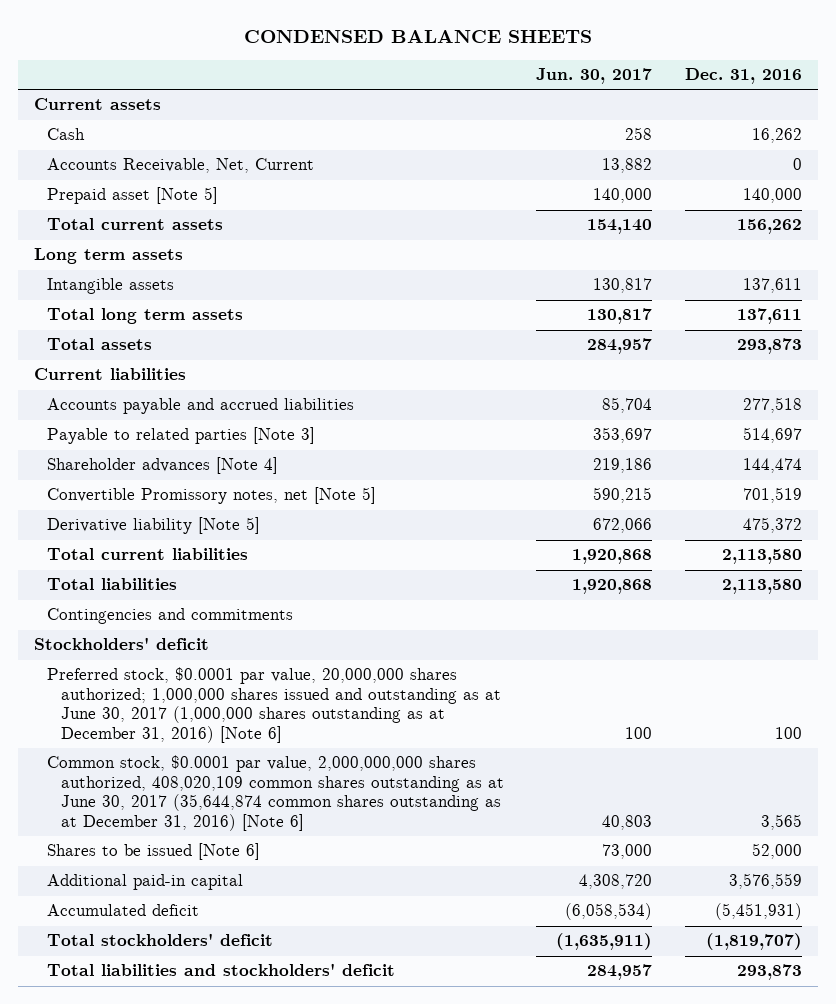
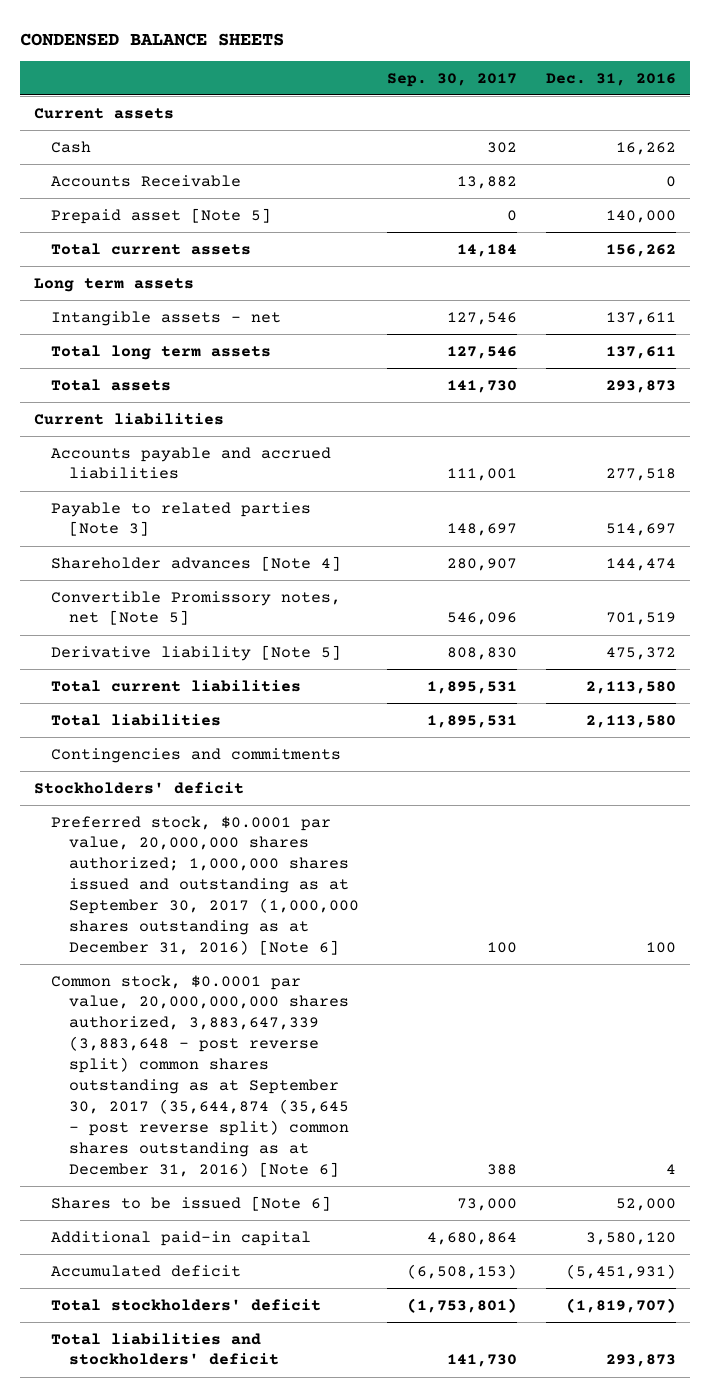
[536,68,653,85] Jun. 30, 2017 -> none
none -> [387,72,518,87] Sep. 30, 2017
[47,158,315,174] Accounts Receivable, Net, Current -> [51,174,242,187] Accounts Receivable
[47,278,175,295] Intangible assets -> [51,310,282,326] Intangible assets - net
[47,667,501,743] Preferred stock, $0.0001 par value, 20,000,000 shares authorized; 1,000,000 shares issued and outstanding as at June 30, 2017 (1,000,000 shares outstanding as at December 31, 2016) [Note 6] -> [51,815,360,956] Preferred stock, $0.0001 par value, 20,000,000 shares authorized; 1,000,000 shares issued and outstanding as at September 30, 2017 (1,000,000 shares outstanding as at December 31, 2016) [Note 6]
[47,755,504,831] Common stock, $0.0001 par value, 2,000,000,000 shares authorized, 408,020,109 common shares outstanding as at June 30, 2017 (35,644,874 common shares outstanding as at December 31, 2016) [Note 6] -> [51,974,350,1177] Common stock, $0.0001 par value, 20,000,000,000 shares authorized, 3,883,647,339 (3,883,648 - post reverse split) common shares outstanding as at September 30, 2017 (35,644,874 (35,645 - post reverse split) common shares outstanding as at December 31, 2016) [Note 6]
[760,813,802,830] 3,565 -> [665,1163,676,1174] 4
[728,873,802,890] 3,576,559 -> [585,1231,676,1245] 3,580,120

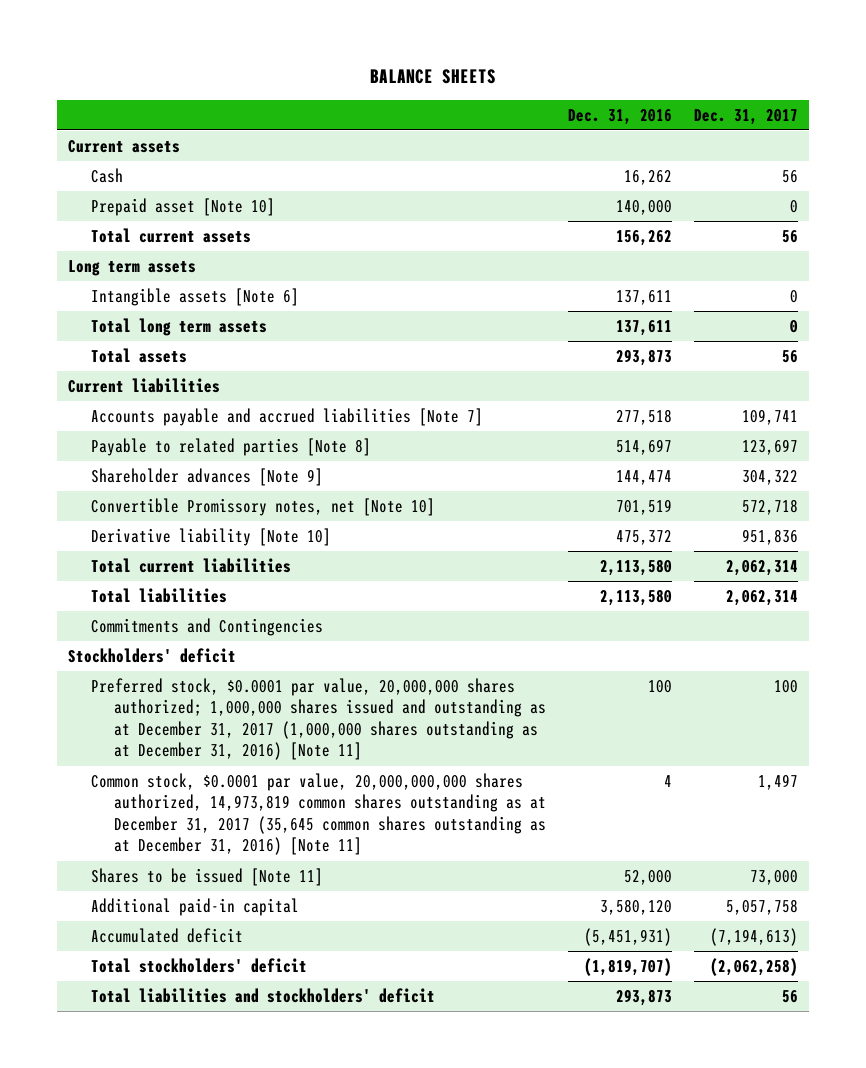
[19,32,284,46] CONDENSED BALANCE SHEETS -> [369,69,496,85] BALANCE SHEETS
[387,72,518,87] Sep. 30, 2017 -> none
none -> [693,108,798,125] Dec. 31, 2017
[51,174,242,187] Accounts Receivable -> none
[51,207,272,224] Prepaid asset [Note 5] -> [91,197,276,216] Prepaid asset [Note 10]
[51,310,282,326] Intangible assets - net -> [91,287,300,306] Intangible assets [Note 6]
[51,446,332,480] Accounts payable and accrued liabilities -> [91,407,484,426] Accounts payable and accrued liabilities [Note 7]
[51,501,312,537] Payable to related parties [Note 3] -> [91,437,372,456] Payable to related parties [Note 8]
[51,555,342,571] Shareholder advances [Note 4] -> [91,467,324,486] Shareholder advances [Note 9]
[51,590,342,626] Convertible Promissory notes, net [Note 5] -> [91,497,436,516] Convertible Promissory notes, net [Note 10]
[51,644,342,661] Derivative liability [Note 5] -> [91,527,332,546] Derivative liability [Note 10]
[51,747,342,763] Contingencies and commitments -> [91,617,324,636] Commitments and Contingencies
[51,815,360,956] Preferred stock, $0.0001 par value, 20,000,000 shares authorized; 1,000,000 shares issued and outstanding as at September 30, 2017 (1,000,000 shares outstanding as at December 31, 2016) [Note 6] -> [91,677,547,761] Preferred stock, $0.0001 par value, 20,000,000 shares authorized; 1,000,000 shares issued and outstanding as at December 31, 2017 (1,000,000 shares outstanding as at December 31, 2016) [Note 11]
[51,974,350,1177] Common stock, $0.0001 par value, 20,000,000,000 shares authorized, 3,883,647,339 (3,883,648 - post reverse split) common shares outstanding as at September 30, 2017 (35,644,874 (35,645 - post reverse split) common shares outstanding as at December 31, 2016) [Note 6] -> [91,772,547,856] Common stock, $0.0001 par value, 20,000,000,000 shares authorized, 14,973,819 common shares outstanding as at December 31, 2017 (35,645 common shares outstanding as at December 31, 2016) [Note 11]
[51,1195,332,1211] Shares to be issued [Note 6] -> [91,867,324,886] Shares to be issued [Note 11]

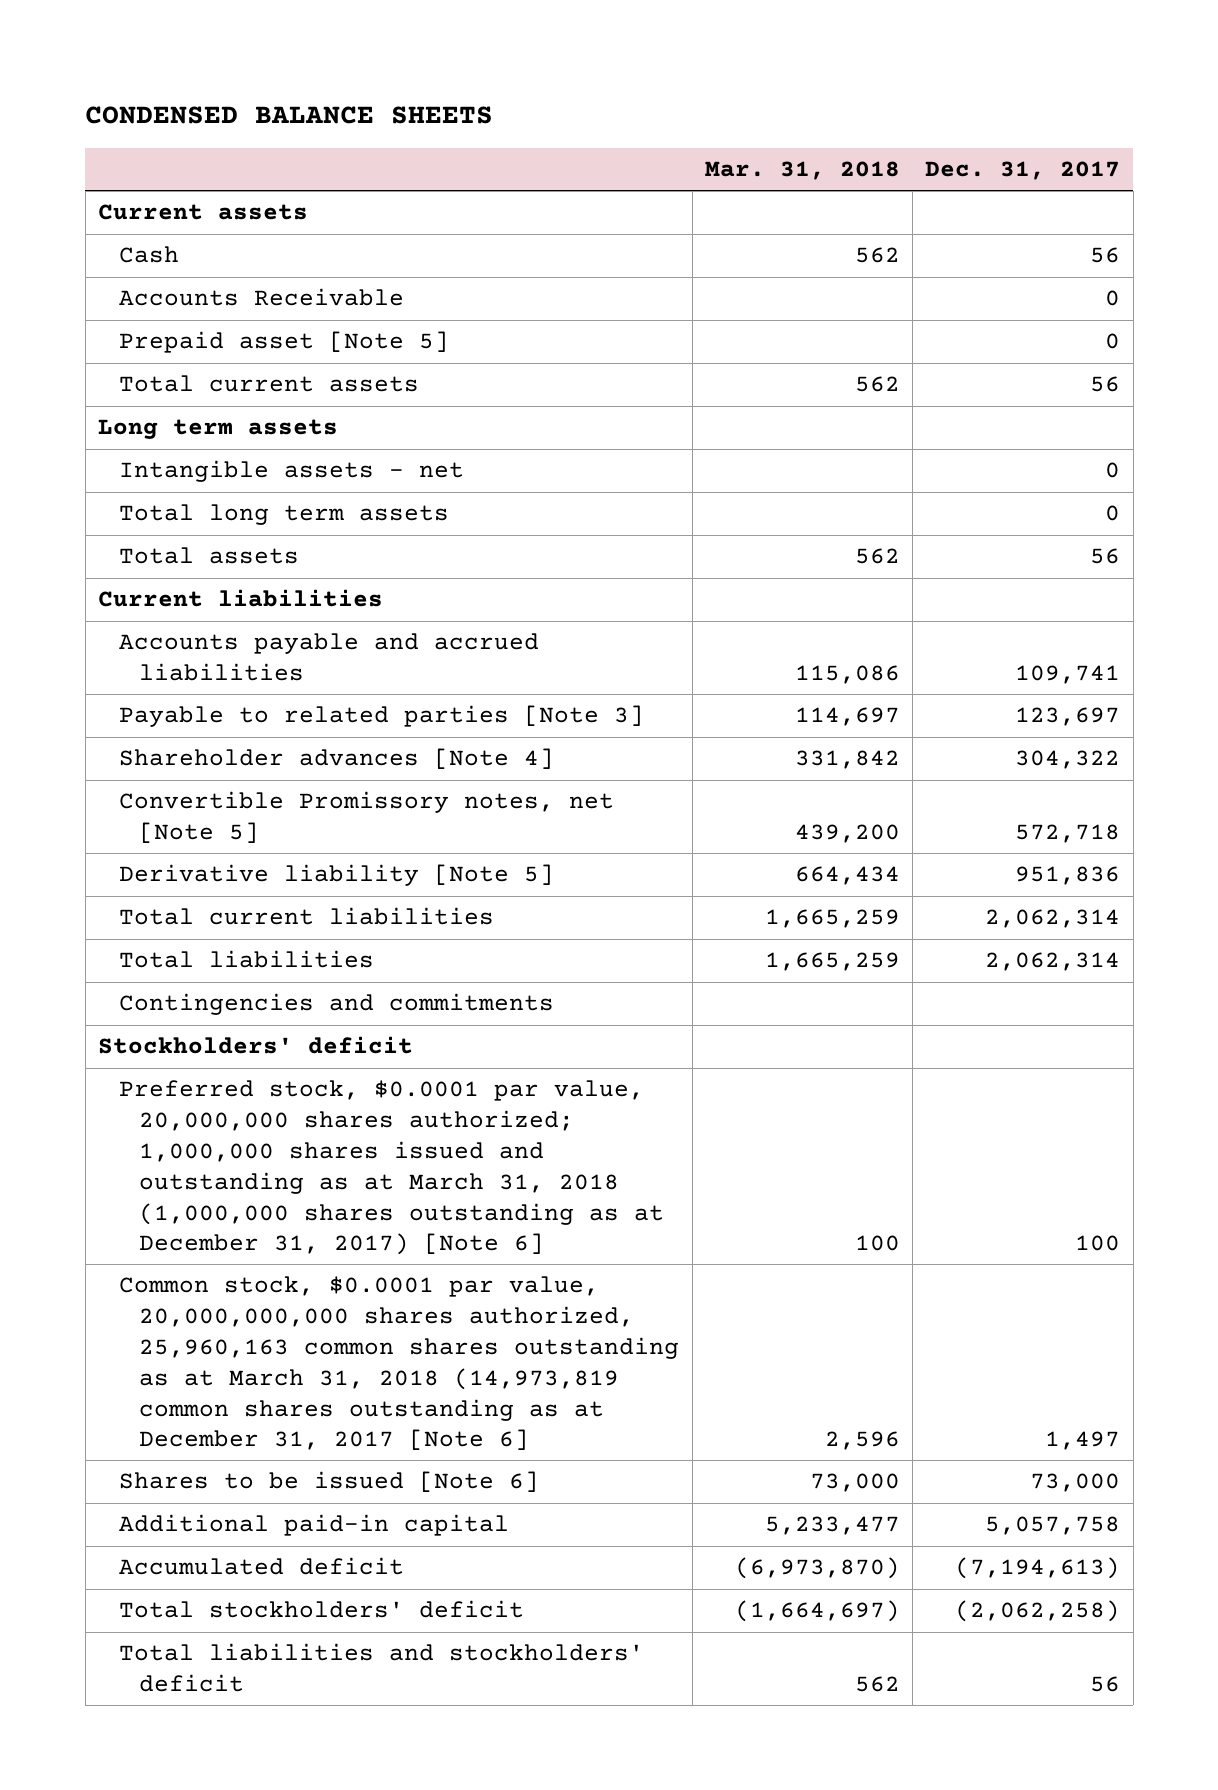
[369,69,496,85] BALANCE SHEETS -> [85,106,494,125] CONDENSED BALANCE SHEETS
[568,108,673,125] Dec. 31, 2016 -> none
none -> [704,161,900,181] Mar. 31, 2018
none -> [118,288,404,307] Accounts Receivable
[91,197,276,216] Prepaid asset [Note 10] -> [118,331,449,354] Prepaid asset [Note 5]
[91,287,300,306] Intangible assets [Note 6] -> [118,460,464,483] Intangible assets - net
[91,407,484,426] Accounts payable and accrued liabilities [Note 7] -> [118,633,539,682] Accounts payable and accrued liabilities
[91,437,372,456] Payable to related parties [Note 8] -> [118,705,644,728] Payable to related parties [Note 3]
[91,467,324,486] Shareholder advances [Note 9] -> [118,748,554,770] Shareholder advances [Note 4]
[91,497,436,516] Convertible Promissory notes, net [Note 10] -> [118,791,614,844] Convertible Promissory notes, net [Note 5]
[91,527,332,546] Derivative liability [Note 10] -> [118,864,554,887] Derivative liability [Note 5]
[91,617,324,636] Commitments and Contingencies -> [118,993,554,1016] Contingencies and commitments
[91,677,547,761] Preferred stock, $0.0001 par value, 20,000,000 shares authorized; 1,000,000 shares issued and outstanding as at December 31, 2017 (1,000,000 shares outstanding as at December 31, 2016) [Note 11] -> [118,1080,665,1256] Preferred stock, $0.0001 par value, 20,000,000 shares authorized; 1,000,000 shares issued and outstanding as at March 31, 2018 (1,000,000 shares outstanding as at December 31, 2017) [Note 6]
[91,772,547,856] Common stock, $0.0001 par value, 20,000,000,000 shares authorized, 14,973,819 common shares outstanding as at December 31, 2017 (35,645 common shares outstanding as at December 31, 2016) [Note 11] -> [118,1276,680,1451] Common stock, $0.0001 par value, 20,000,000,000 shares authorized, 25,960,163 common shares outstanding as at March 31, 2018 (14,973,819 common shares outstanding as at December 31, 2017 [Note 6]
[91,867,324,886] Shares to be issued [Note 11] -> [118,1471,539,1493] Shares to be issued [Note 6]

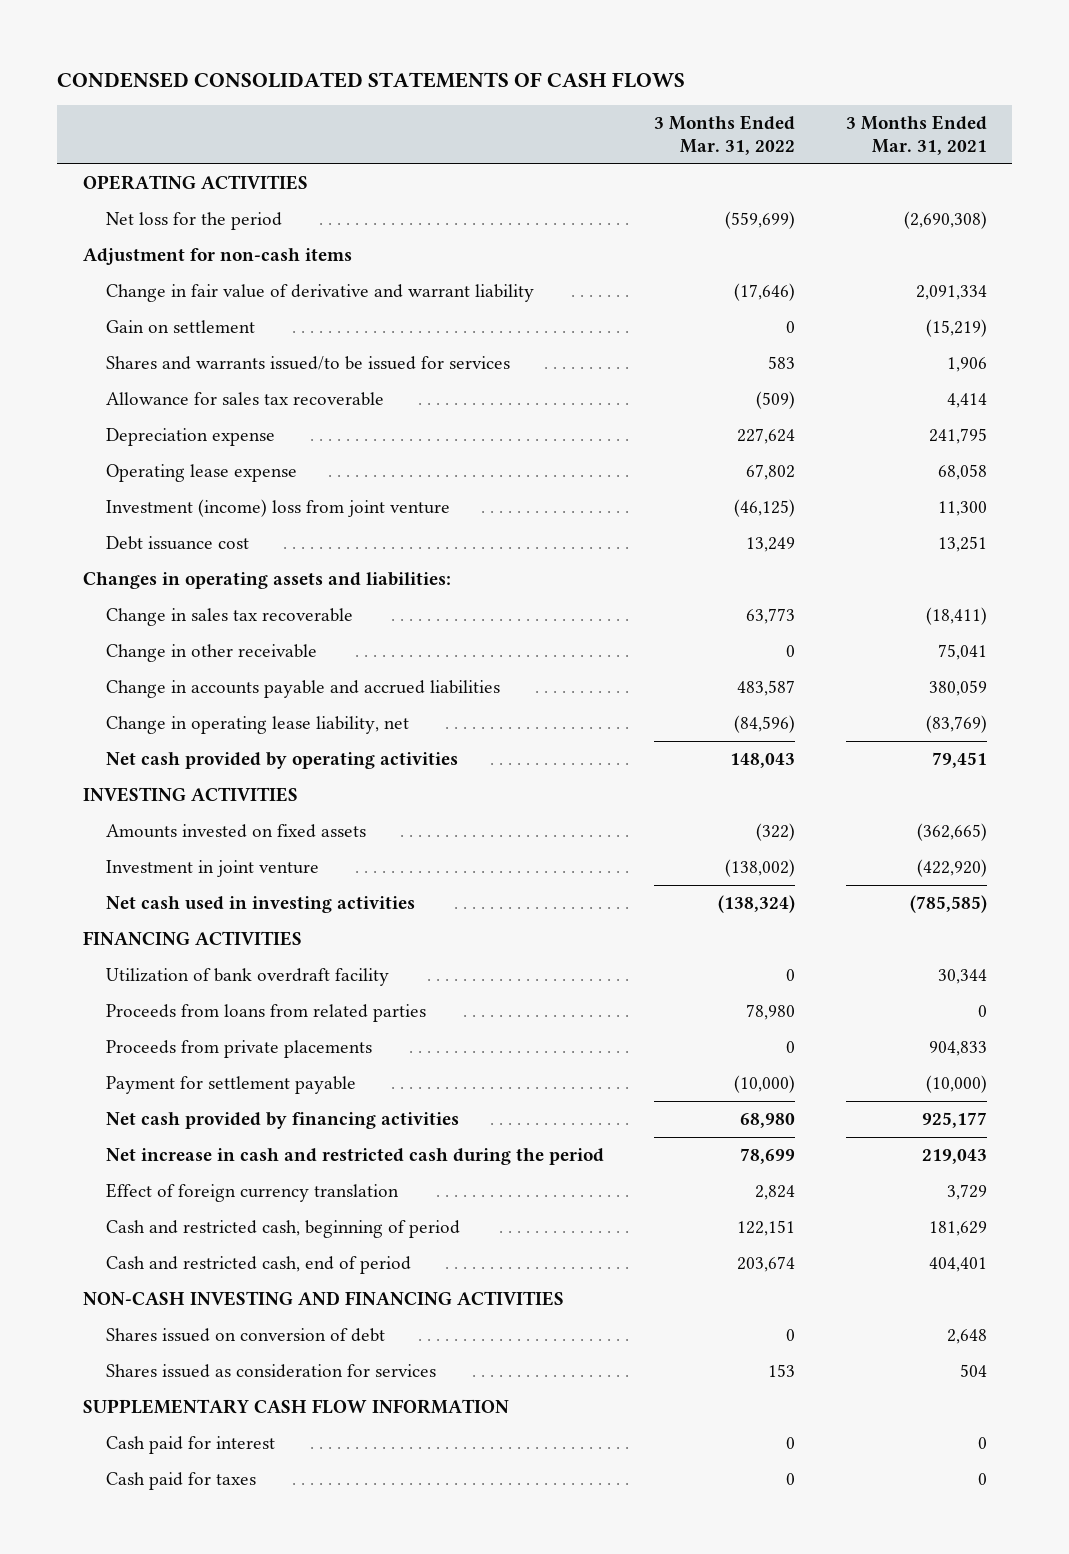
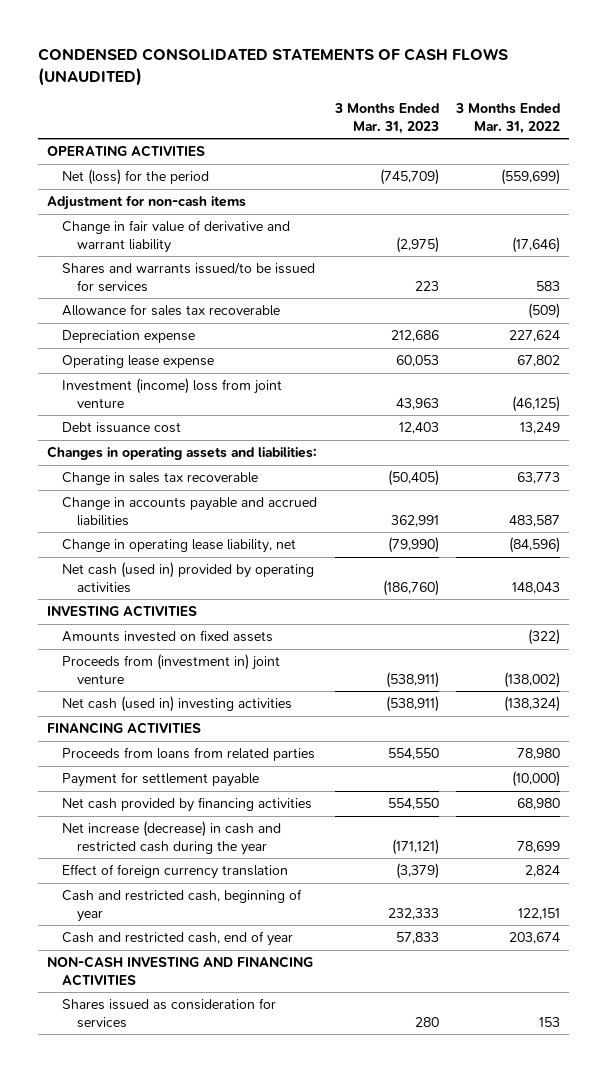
[57,71,686,88] CONDENSED CONSOLIDATED STATEMENTS OF CASH FLOWS -> [38,48,509,87] CONDENSED CONSOLIDATED STATEMENTS OF CASH FLOWS (UNAUDITED)
[845,115,987,156] 3 Months Ended Mar. 31, 2021 -> none
none -> [333,103,439,134] 3 Months Ended Mar. 31, 2023
[105,212,282,231] Net loss for the period -> [62,169,210,186] Net (loss) for the period
[105,320,255,334] Gain on settlement -> none
[105,644,317,663] Change in other receivable -> none
[105,752,458,770] Net cash provided by operating activities -> [62,562,315,593] Net cash (used in) provided by operating activities
[105,860,319,878] Investment in joint venture -> [62,654,281,684] Proceeds from (investment in) joint venture
[105,896,415,914] Net cash used in investing activities -> [62,696,293,713] Net cash (used in) investing activities
[105,968,389,987] Utilization of bank overdraft facility -> none
[105,1040,372,1059] Proceeds from private placements -> none
[105,1148,604,1166] Net increase in cash and restricted cash during the period -> [62,821,282,855] Net increase (decrease) in cash and restricted cash during the year
[105,1220,460,1239] Cash and restricted cash, beginning of period -> [62,889,303,922] Cash and restricted cash, beginning of year
[105,1256,411,1275] Cash and restricted cash, end of period -> [62,931,294,947] Cash and restricted cash, end of year
[105,1328,385,1343] Shares issued on conversion of debt -> none
[82,1399,509,1415] SUPPLEMENTARY CASH FLOW INFORMATION -> none
[105,1436,275,1455] Cash paid for interest -> none
[105,1472,256,1491] Cash paid for taxes -> none

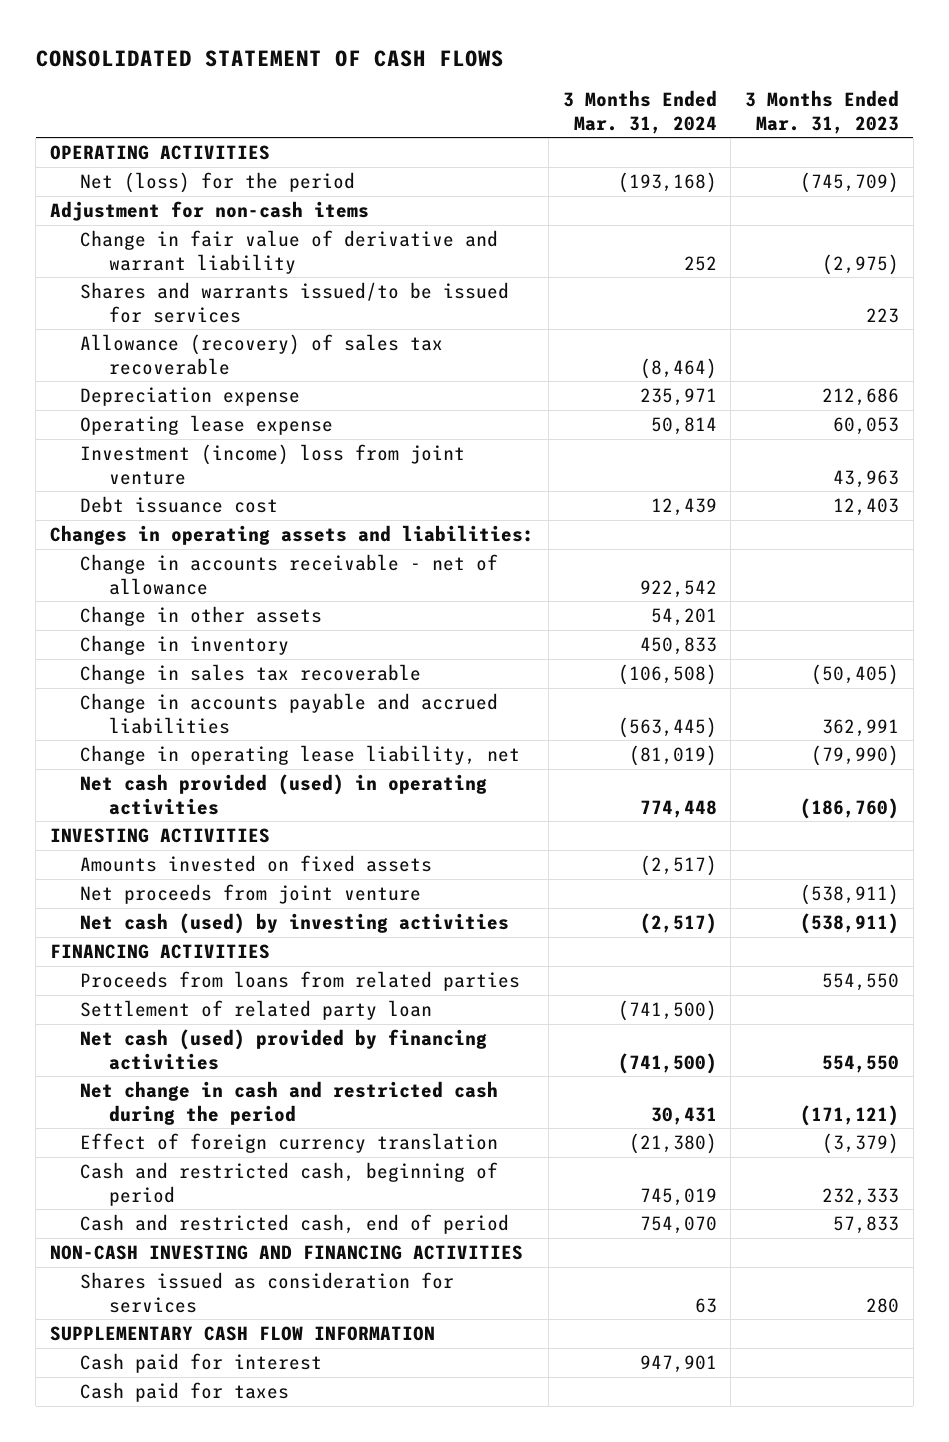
[38,48,509,87] CONDENSED CONSOLIDATED STATEMENTS OF CASH FLOWS (UNAUDITED) -> [35,49,504,67] CONSOLIDATED STATEMENT OF CASH FLOWS
[454,103,560,134] 3 Months Ended Mar. 31, 2022 -> none
none -> [562,90,717,134] 3 Months Ended Mar. 31, 2024
[62,304,281,317] Allowance for sales tax recoverable -> [79,334,443,375] Allowance (recovery) of sales tax recoverable
none -> [79,554,498,595] Change in accounts receivable - net of allowance
none -> [79,606,322,627] Change in other assets
none -> [79,635,289,656] Change in inventory
[62,562,315,593] Net cash (used in) provided by operating activities -> [79,774,487,815] Net cash provided (used) in operating activities
[62,654,281,684] Proceeds from (investment in) joint venture -> [79,884,421,905] Net proceeds from joint venture
[62,696,293,713] Net cash (used in) investing activities -> [79,913,509,935] Net cash (used) by investing activities
[62,772,260,788] Payment for settlement payable -> none
none -> [79,1000,432,1021] Settlement of related party loan
[62,797,313,813] Net cash provided by financing activities -> [79,1029,487,1070] Net cash (used) provided by financing activities
[62,821,282,855] Net increase (decrease) in cash and restricted cash during the year -> [79,1081,498,1125] Net change in cash and restricted cash during the period
[62,889,303,922] Cash and restricted cash, beginning of year -> [79,1162,498,1206] Cash and restricted cash, beginning of period
[62,931,294,947] Cash and restricted cash, end of year -> [79,1214,509,1235] Cash and restricted cash, end of period
none -> [50,1326,436,1342] SUPPLEMENTARY CASH FLOW INFORMATION
none -> [79,1353,322,1374] Cash paid for interest
none -> [79,1382,289,1403] Cash paid for taxes

